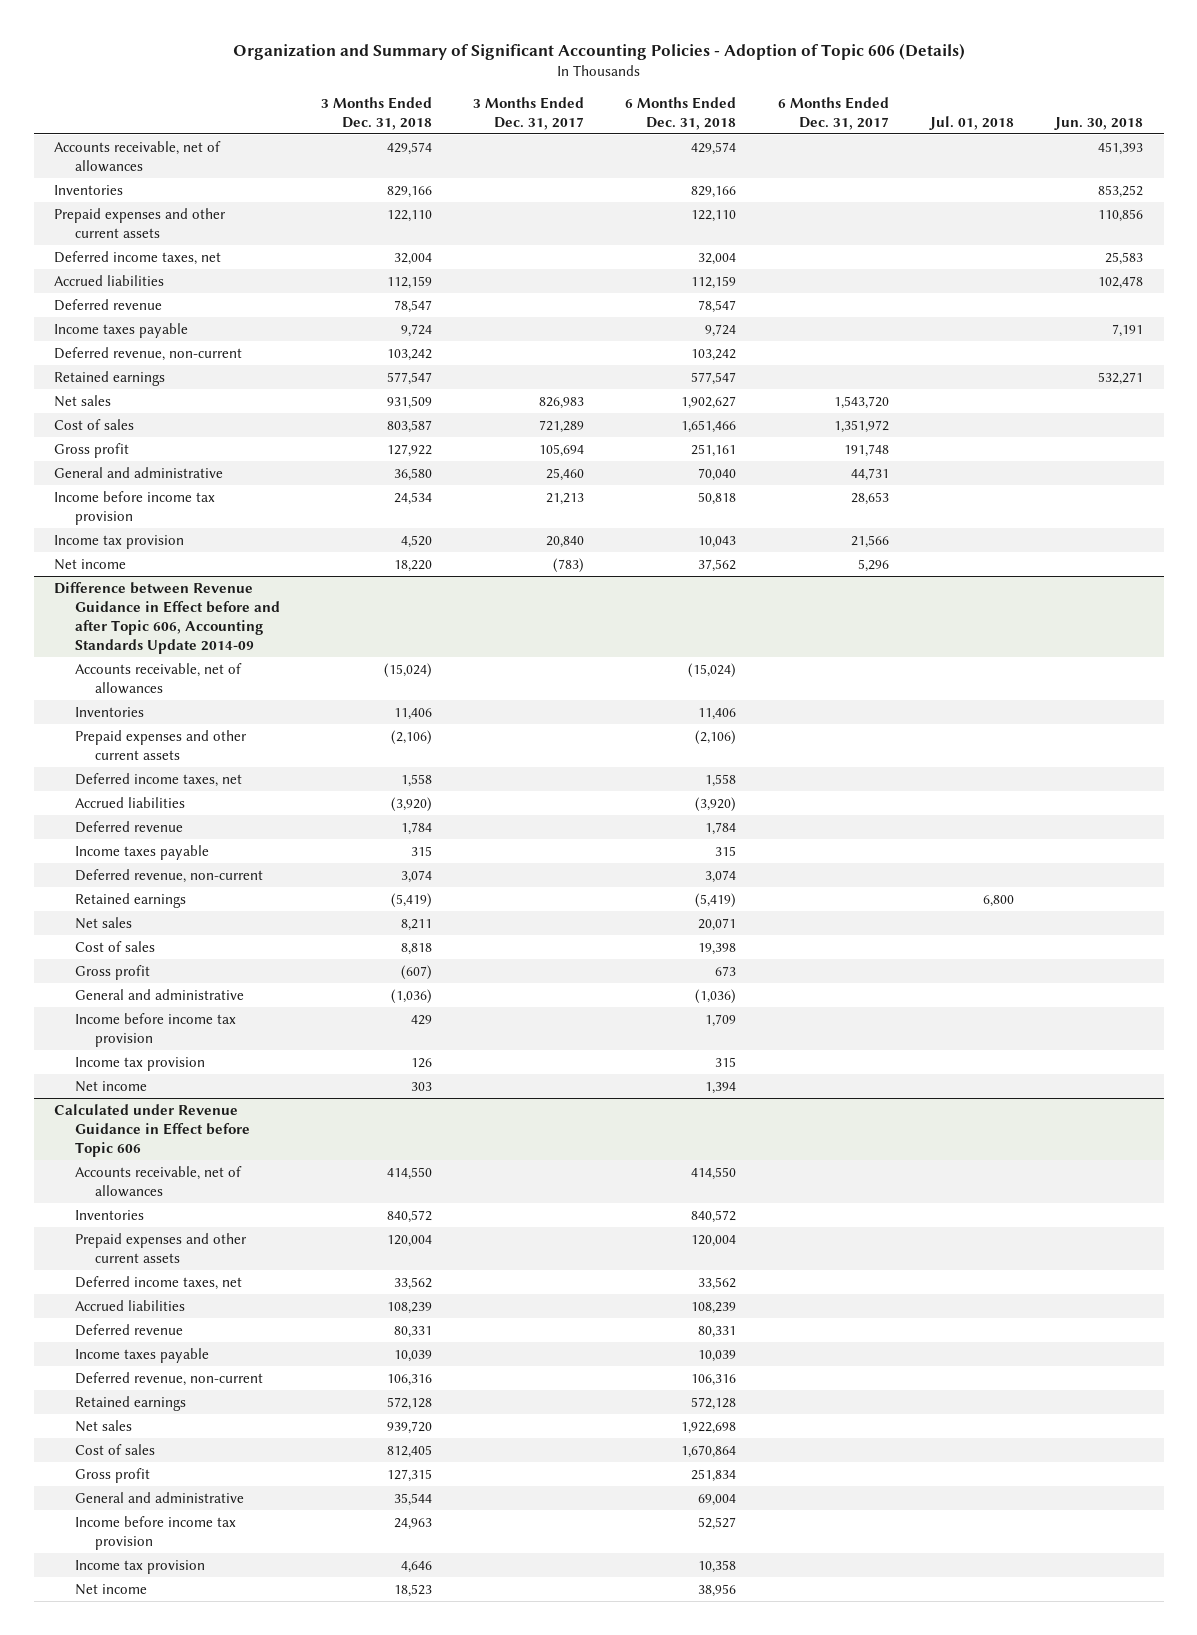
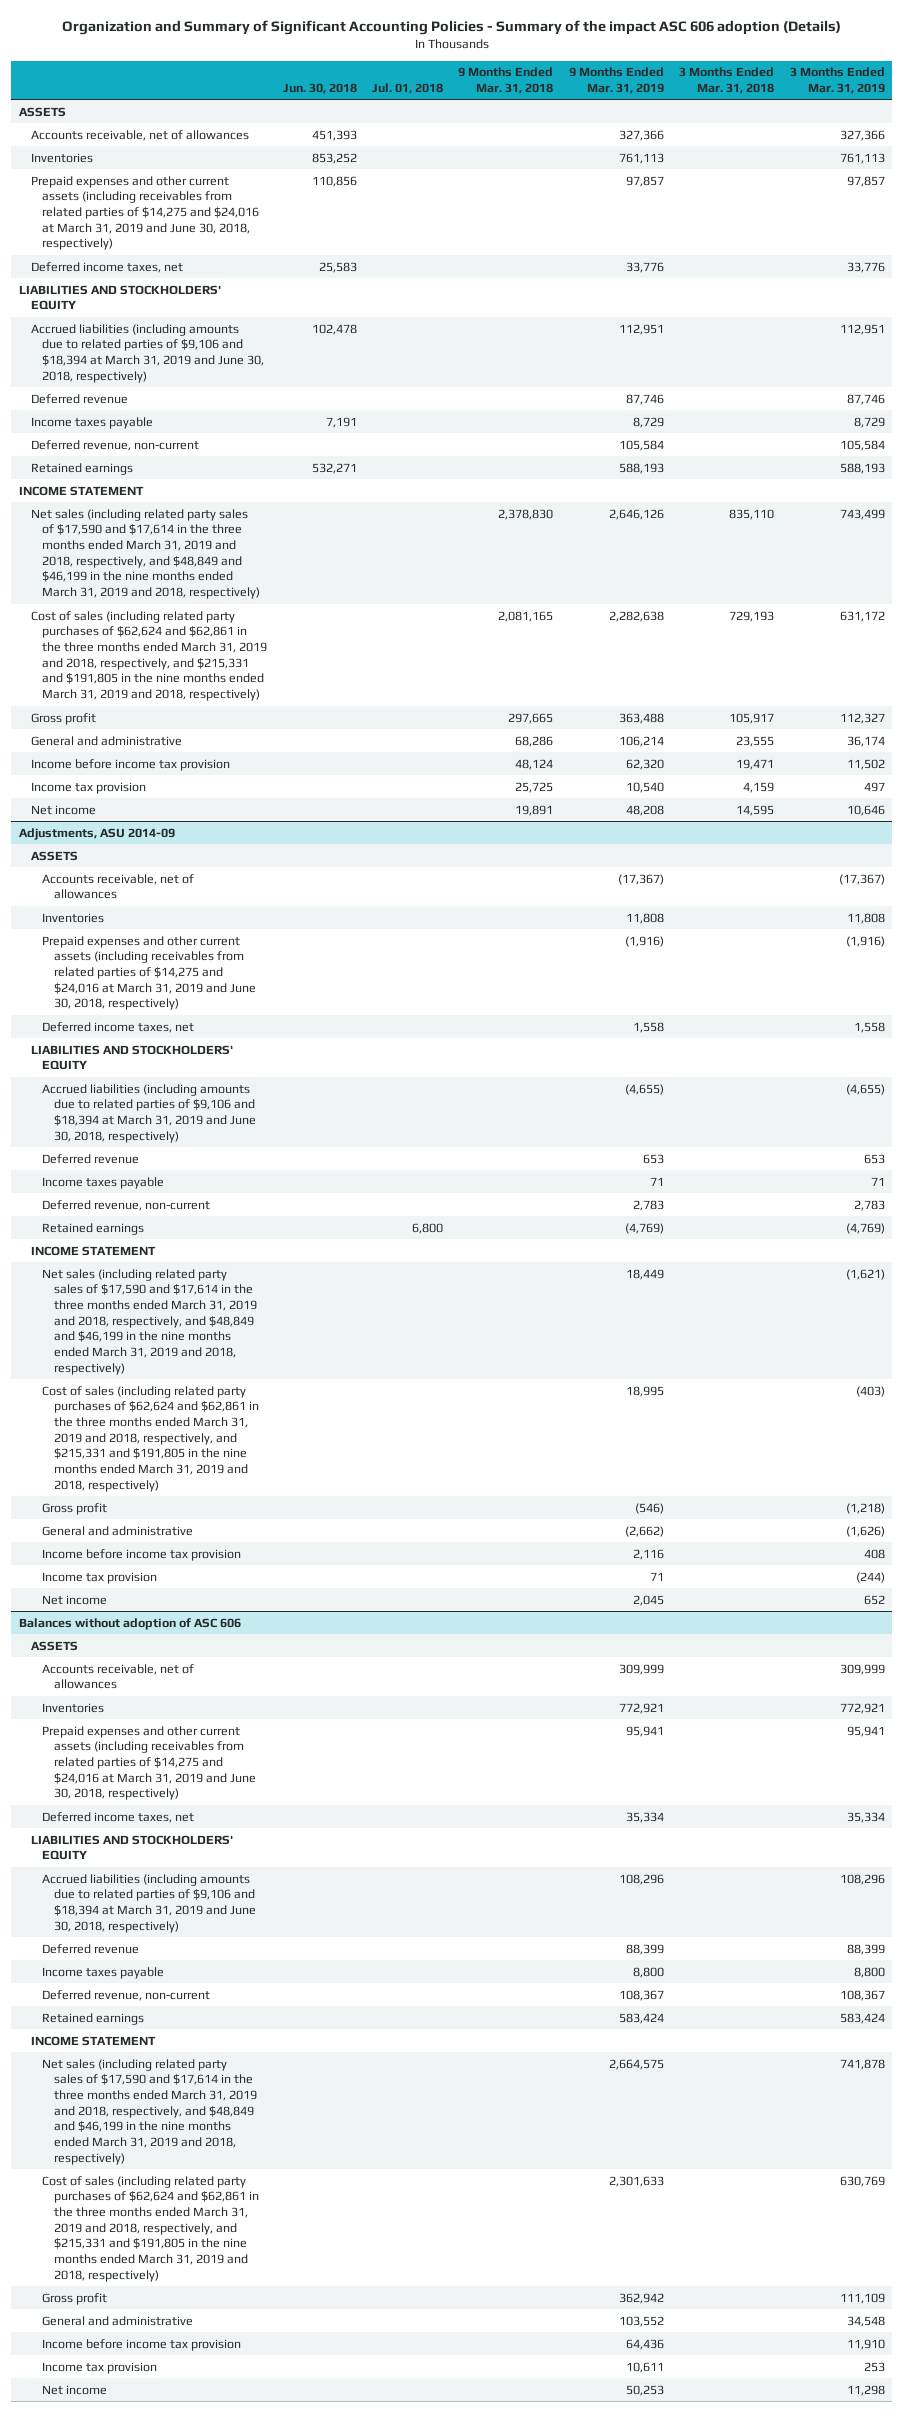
[232,43,965,61] Organization and Summary of Significant Accounting Policies - Adoption of Topic 606 (Details) -> [61,19,841,35] Organization and Summary of Significant Accounting Policies - Summary of the impact ASC 606 adoption (Details)
[320,96,432,130] 3 Months Ended Dec. 31, 2018 -> none
[473,96,585,130] 3 Months Ended Dec. 31, 2017 -> none
[625,96,737,130] 6 Months Ended Dec. 31, 2018 -> none
[777,96,889,130] 6 Months Ended Dec. 31, 2017 -> none
none -> [458,67,554,94] 9 Months Ended Mar. 31, 2018
none -> [568,67,664,94] 9 Months Ended Mar. 31, 2019
none -> [679,67,775,94] 3 Months Ended Mar. 31, 2018
none -> [789,67,885,94] 3 Months Ended Mar. 31, 2019
none -> [18,106,66,117] ASSETS
[54,207,227,238] Prepaid expenses and other current assets -> [30,175,260,251] Prepaid expenses and other current assets (including receivables from related parties of $14,275 and $24,016 at March 31, 2019 and June 30, 2018, respectively)
none -> [18,284,221,311] LIABILITIES AND STOCKHOLDERS' EQUITY
[54,274,165,286] Accrued liabilities -> [30,323,265,383] Accrued liabilities (including amounts due to related parties of $9,106 and $18,394 at March 31, 2019 and June 30, 2018, respectively)
none -> [18,485,144,496] INCOME STATEMENT
[54,394,112,407] Net sales -> [30,508,261,600] Net sales (including related party sales of $17,590 and $17,614 in the three months ended March 31, 2019 and 2018, respectively, and $48,849 and $46,199 in the nine months ended March 31, 2019 and 2018, respectively)
[54,418,135,430] Cost of sales -> [30,610,268,702] Cost of sales (including related party purchases of $62,624 and $62,861 in the three months ended March 31, 2019 and 2018, respectively, and $215,331 and $191,805 in the nine months ended March 31, 2019 and 2018, respectively)
[54,581,280,654] Difference between Revenue Guidance in Effect before and after Topic 606, Accounting Standards Update 2014-09 -> [18,827,175,840] Adjustments, ASU 2014-09
none -> [30,850,78,861] ASSETS
[74,729,247,760] Prepaid expenses and other current assets -> [42,935,256,1011] Prepaid expenses and other current assets (including receivables from related parties of $14,275 and $24,016 at March 31, 2019 and June 30, 2018, respectively)
none -> [30,1044,233,1071] LIABILITIES AND STOCKHOLDERS' EQUITY
[74,796,185,808] Accrued liabilities -> [42,1083,256,1143] Accrued liabilities (including amounts due to related parties of $9,106 and $18,394 at March 31, 2019 and June 30, 2018, respectively)
none -> [30,1245,156,1256] INCOME STATEMENT
[74,916,132,929] Net sales -> [42,1268,257,1375] Net sales (including related party sales of $17,590 and $17,614 in the three months ended March 31, 2019 and 2018, respectively, and $48,849 and $46,199 in the nine months ended March 31, 2019 and 2018, respectively)
[74,940,155,952] Cost of sales -> [42,1385,259,1492] Cost of sales (including related party purchases of $62,624 and $62,861 in the three months ended March 31, 2019 and 2018, respectively, and $215,331 and $191,805 in the nine months ended March 31, 2019 and 2018, respectively)
[54,1103,250,1157] Calculated under Revenue Guidance in Effect before Topic 606 -> [18,1617,241,1630] Balances without adoption of ASC 606
none -> [30,1640,78,1651] ASSETS
[74,1232,247,1263] Prepaid expenses and other current assets -> [42,1725,256,1801] Prepaid expenses and other current assets (including receivables from related parties of $14,275 and $24,016 at March 31, 2019 and June 30, 2018, respectively)
none -> [30,1834,233,1861] LIABILITIES AND STOCKHOLDERS' EQUITY
[74,1299,185,1311] Accrued liabilities -> [42,1873,256,1933] Accrued liabilities (including amounts due to related parties of $9,106 and $18,394 at March 31, 2019 and June 30, 2018, respectively)
none -> [30,2035,156,2046] INCOME STATEMENT
[74,1419,132,1432] Net sales -> [42,2058,257,2165] Net sales (including related party sales of $17,590 and $17,614 in the three months ended March 31, 2019 and 2018, respectively, and $48,849 and $46,199 in the nine months ended March 31, 2019 and 2018, respectively)
[74,1443,155,1455] Cost of sales -> [42,2175,259,2282] Cost of sales (including related party purchases of $62,624 and $62,861 in the three months ended March 31, 2019 and 2018, respectively, and $215,331 and $191,805 in the nine months ended March 31, 2019 and 2018, respectively)

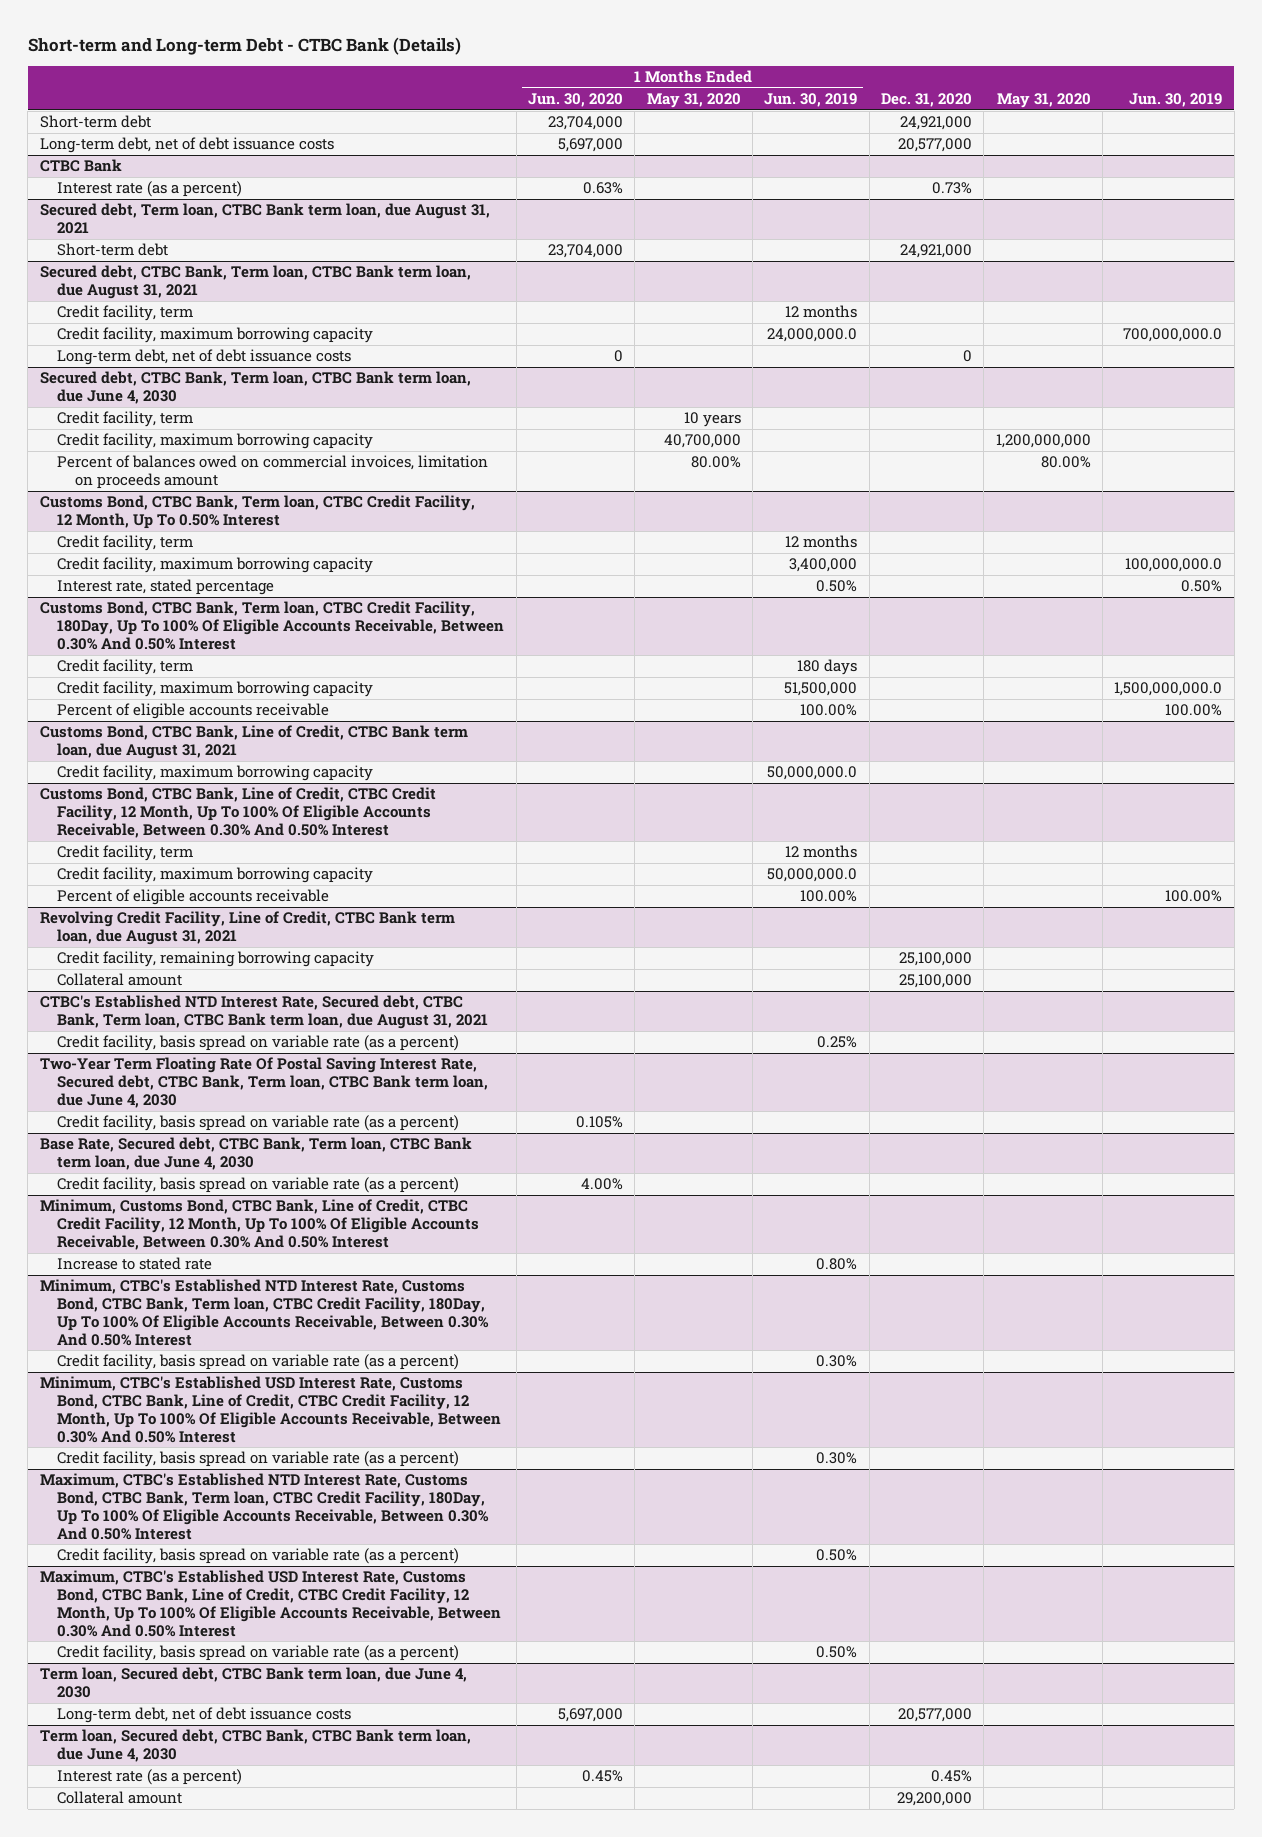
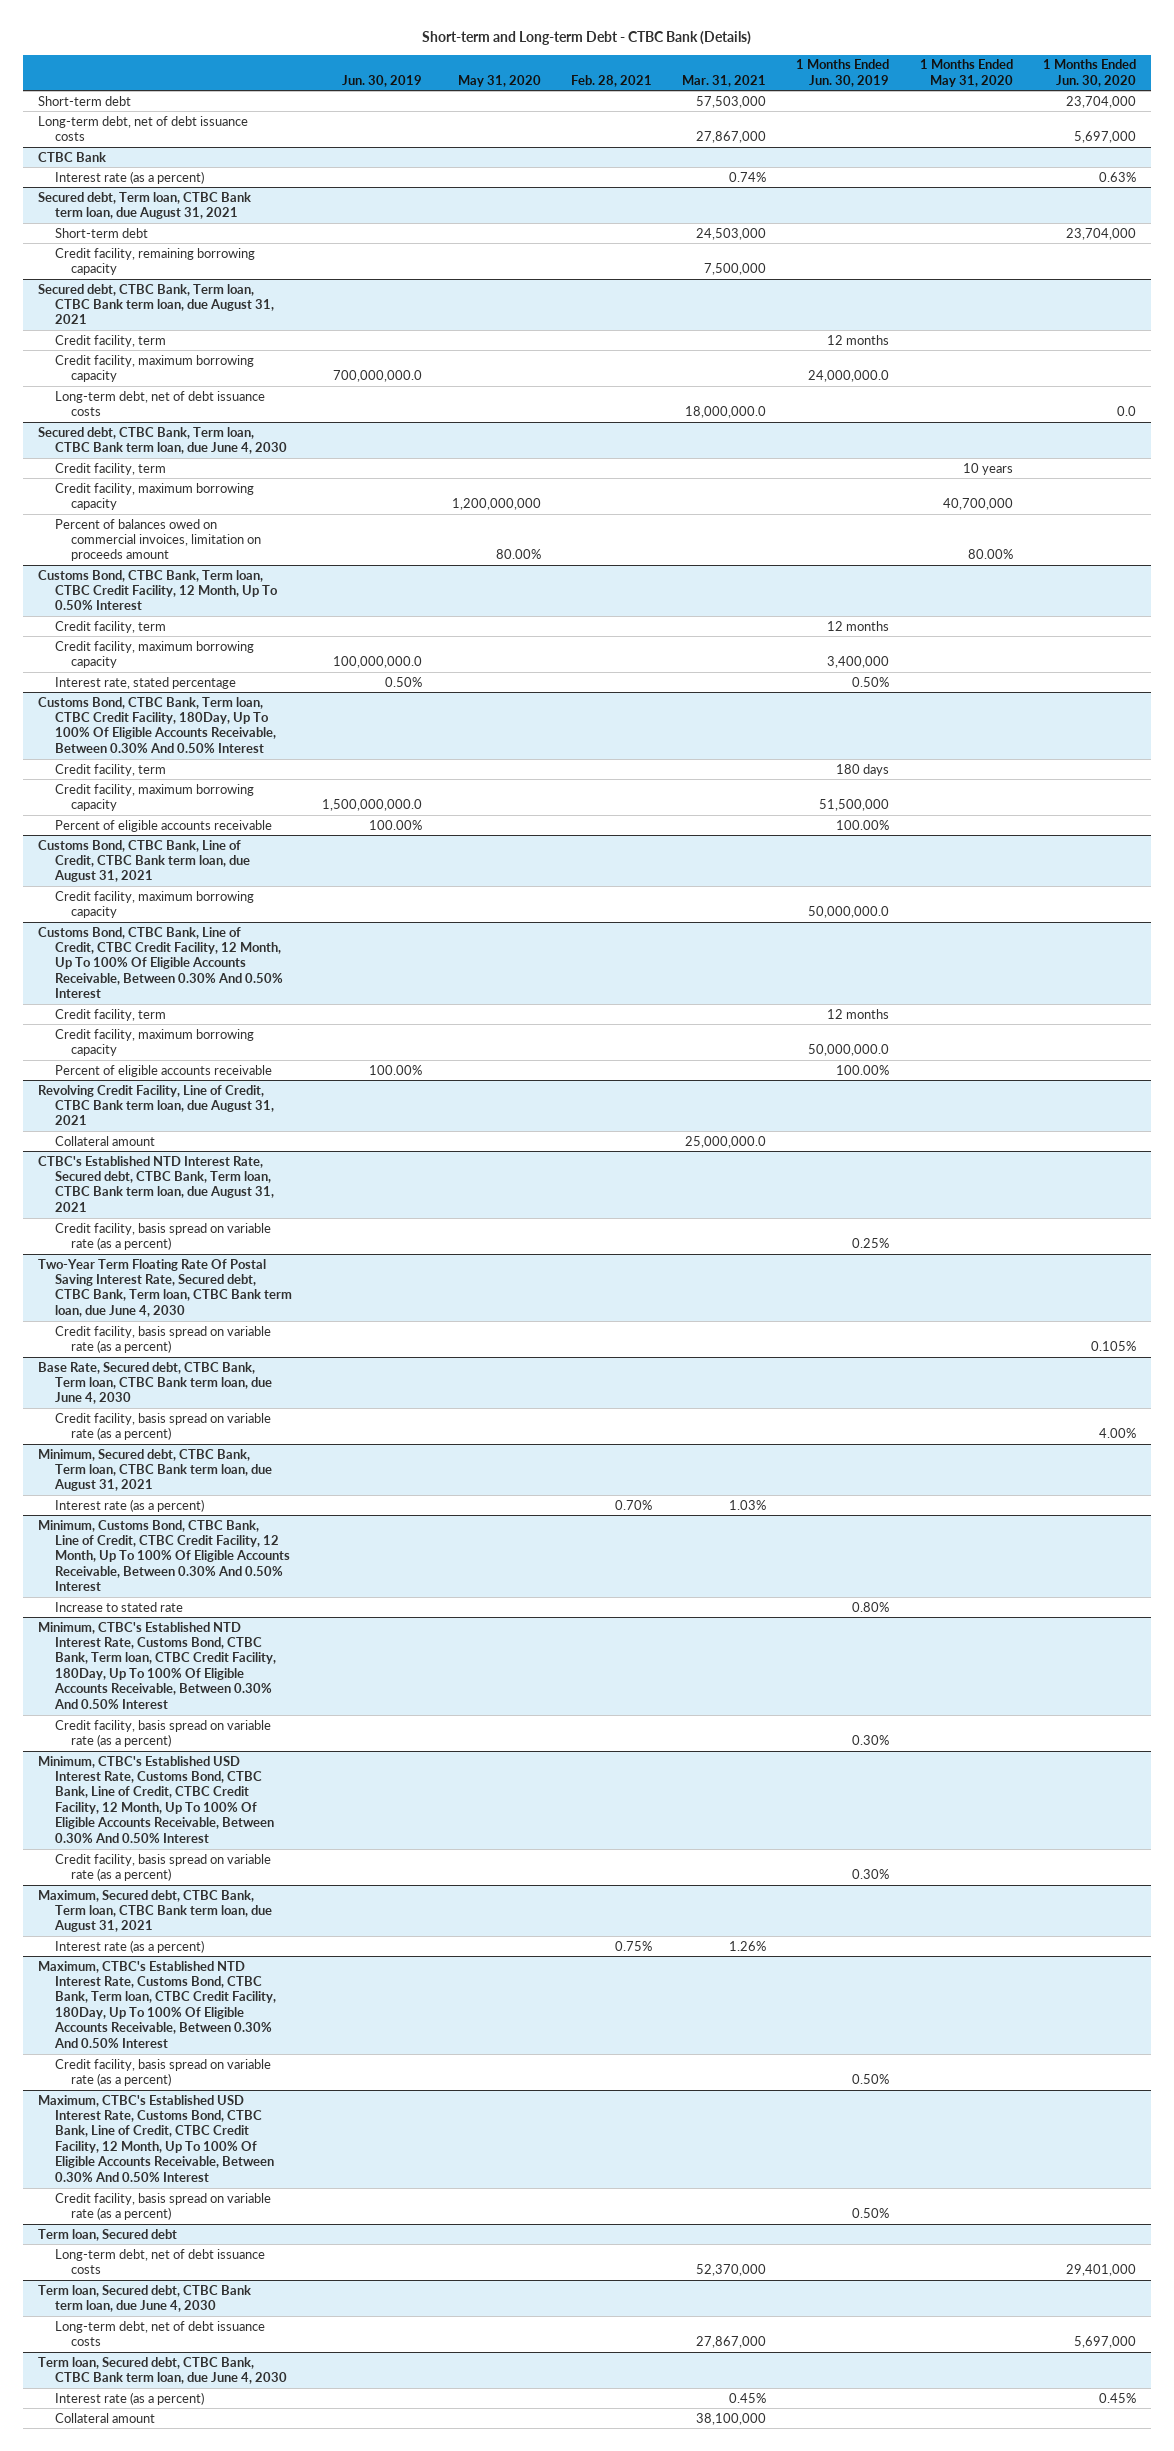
[881,93,973,108] Dec. 31, 2020 -> none
none -> [571,74,653,87] Feb. 28, 2021
none -> [682,74,767,87] Mar. 31, 2021
none -> [54,247,255,276] Credit facility, remaining borrowing capacity
[614,350,624,363] 0 -> [1116,406,1136,417] 0.0
[57,951,375,968] Credit facility, remaining borrowing capacity -> none
none -> [38,1448,272,1492] Minimum, Secured debt, CTBC Bank, Term loan, CTBC Bank term loan, due August 31, 2021
none -> [54,1498,204,1512] Interest rate (as a percent)
none -> [38,1889,272,1933] Maximum, Secured debt, CTBC Bank, Term loan, CTBC Bank term loan, due August 31, 2021
none -> [54,1939,204,1953] Interest rate (as a percent)
none -> [38,2228,178,2241] Term loan, Secured debt
none -> [54,2248,265,2275] Long-term debt, net of debt issuance costs

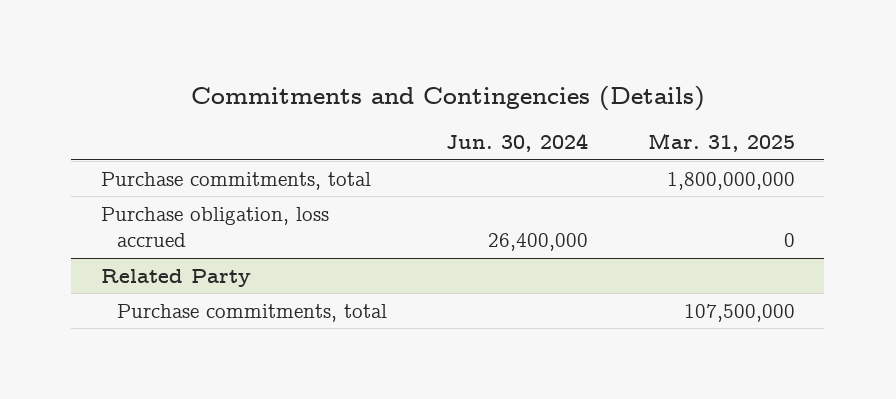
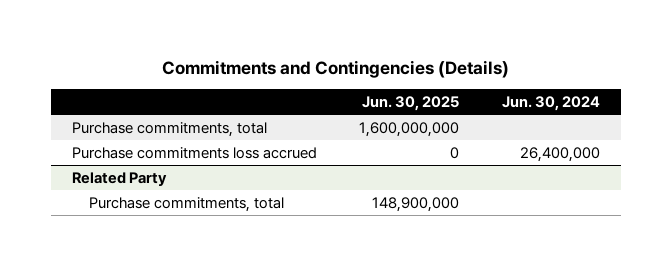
[647,133,795,153] Mar. 31, 2025 -> none
none -> [362,96,460,112] Jun. 30, 2025
[100,206,329,248] Purchase obligation, loss accrued -> [71,147,317,160] Purchase commitments loss accrued

